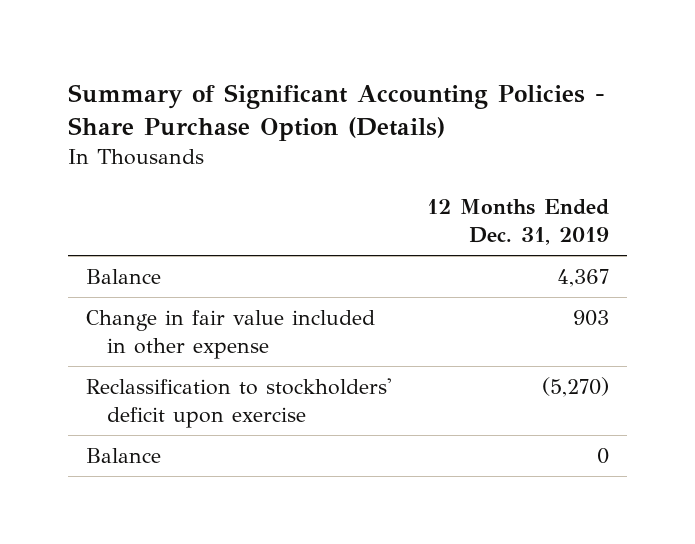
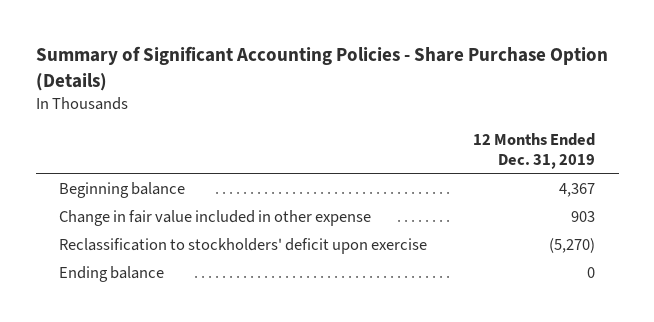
[85,269,161,285] Balance -> [58,181,185,198] Beginning balance
[85,448,161,464] Balance -> [58,265,164,282] Ending balance

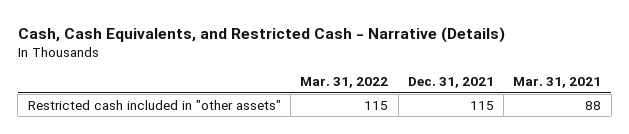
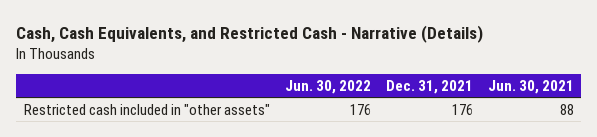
[300,77,389,89] Mar. 31, 2022 -> none
[513,77,602,89] Mar. 31, 2021 -> none
none -> [284,79,371,94] Jun. 30, 2022
none -> [487,79,574,94] Jun. 30, 2021
[469,100,494,110] 115 -> [451,103,473,115] 176

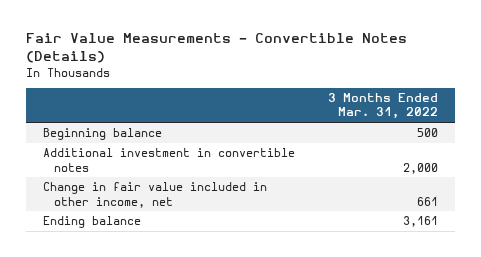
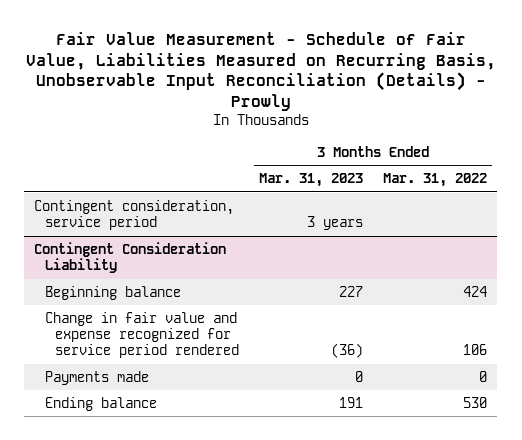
[25,33,407,64] Fair Value Measurements - Convertible Notes (Details) -> [25,31,496,112] Fair Value Measurement - Schedule of Fair Value, Liabilities Measured on Recurring Basis, Unobservable Input Reconciliation (Details) - Prowly
none -> [259,173,364,188] Mar. 31, 2023
[42,148,295,172] Additional investment in convertible notes -> none
none -> [34,199,235,231] Contingent consideration, service period
none -> [34,241,227,274] Contingent Consideration Liability
[417,128,439,138] 500 -> [463,285,488,297] 424
[42,182,267,208] Change in fair value included in other income, net -> [44,311,239,359] Change in fair value and expense recognized for service period rendered
[417,196,439,206] 661 -> [463,344,488,356] 106
none -> [44,370,149,385] Payments made
[403,216,439,228] 3,161 -> [463,396,488,408] 530

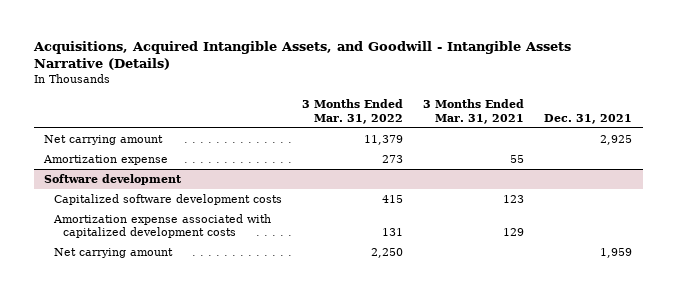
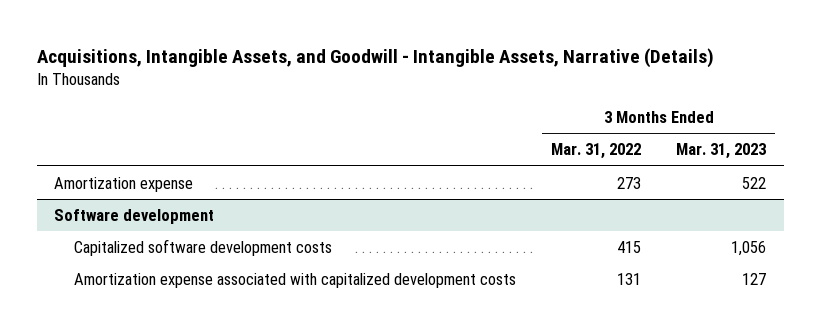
[33,41,572,71] Acquisitions, Acquired Intangible Assets, and Goodwill - Intangible Assets Narrative (Details) -> [36,47,714,68] Acquisitions, Intangible Assets, and Goodwill - Intangible Assets, Narrative (Details)
[423,99,525,124] 3 Months Ended Mar. 31, 2021 -> none
[544,113,633,124] Dec. 31, 2021 -> none
none -> [676,143,767,160] Mar. 31, 2023
[44,134,164,145] Net carrying amount -> none
[53,247,173,258] Net carrying amount -> none

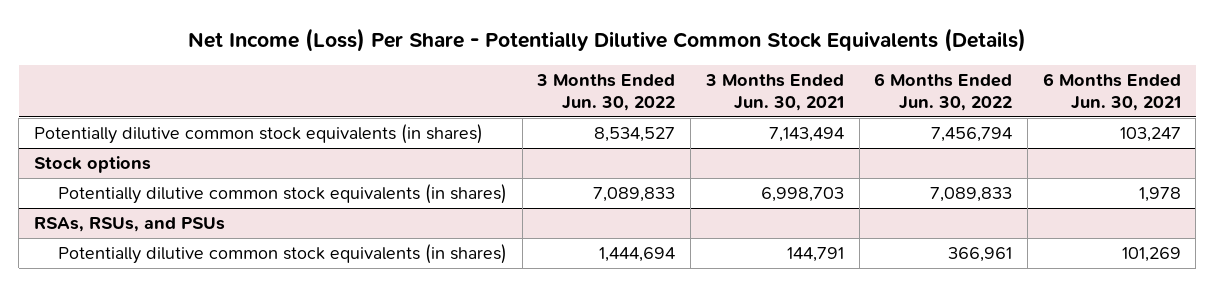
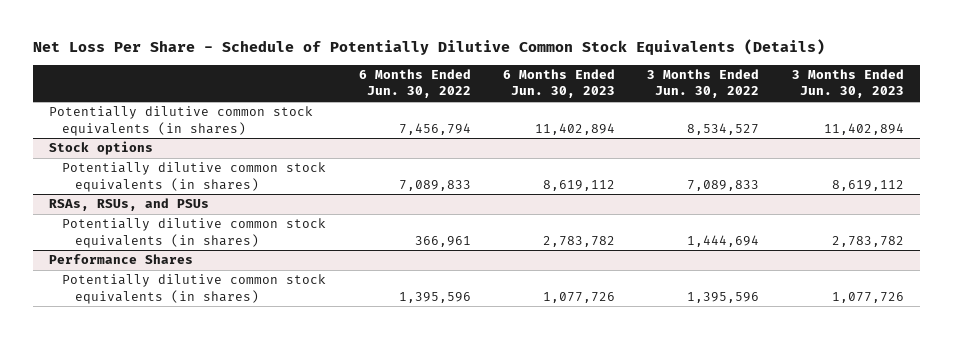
[188,27,1027,52] Net Income (Loss) Per Share - Potentially Dilutive Common Stock Equivalents (Details) -> [32,39,825,56] Net Loss Per Share - Schedule of Potentially Dilutive Common Stock Equivalents (Details)
[704,74,844,112] 3 Months Ended Jun. 30, 2021 -> none
[1042,73,1181,112] 6 Months Ended Jun. 30, 2021 -> none
none -> [502,69,615,99] 6 Months Ended Jun. 30, 2023
none -> [791,69,904,99] 3 Months Ended Jun. 30, 2023
none -> [49,254,194,265] Performance Shares
none -> [62,274,327,304] Potentially dilutive common stock equivalents (in shares)

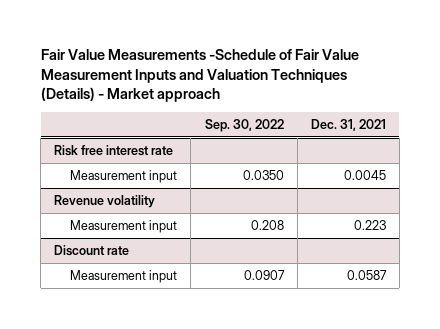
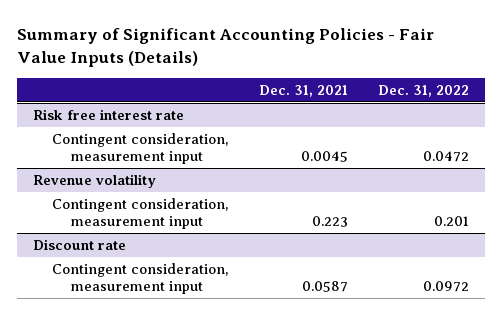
[40,49,359,103] Fair Value Measurements -Schedule of Fair Value Measurement Inputs and Valuation Techniques (Details) - Market approach -> [17,28,435,68] Summary of Significant Accounting Policies - Fair Value Inputs (Details)
[204,119,284,133] Sep. 30, 2022 -> none
none -> [378,84,470,97] Dec. 31, 2022
[70,169,178,183] Measurement input -> [51,133,228,165] Contingent consideration, measurement input
[70,219,178,233] Measurement input -> [51,198,228,230] Contingent consideration, measurement input
[70,269,178,283] Measurement input -> [51,263,228,295] Contingent consideration, measurement input

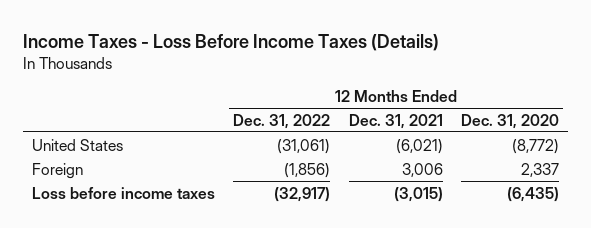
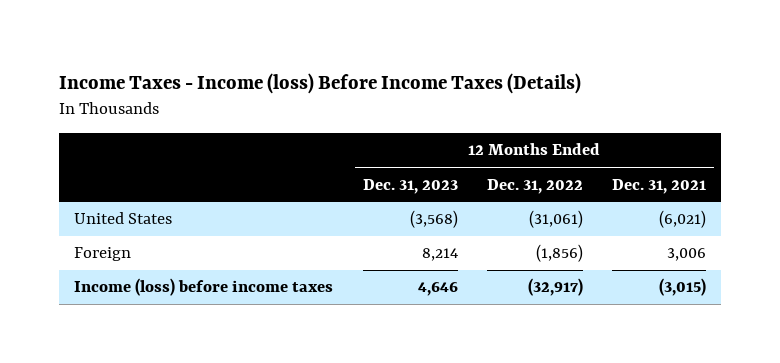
[23,33,440,51] Income Taxes - Loss Before Income Taxes (Details) -> [59,72,582,94] Income Taxes - Income (loss) Before Income Taxes (Details)
[460,113,559,129] Dec. 31, 2020 -> none
none -> [362,178,458,194] Dec. 31, 2023
[32,186,216,199] Loss before income taxes -> [74,278,334,297] Income (loss) before income taxes

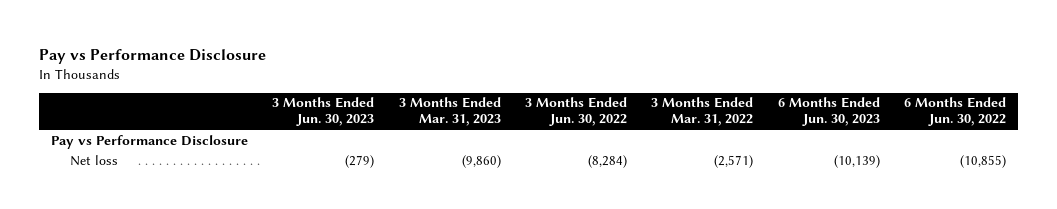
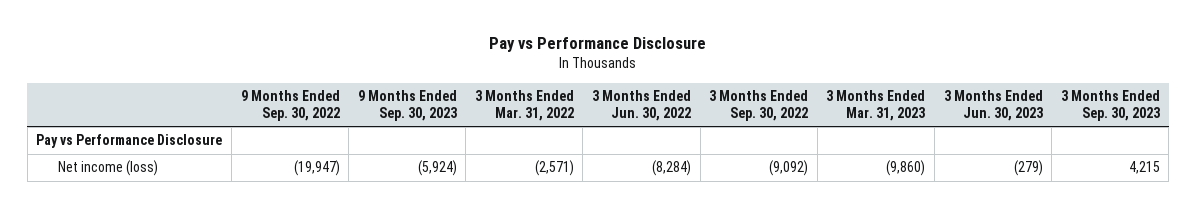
[777,97,880,127] 6 Months Ended Jun. 30, 2023 -> none
[903,97,1006,127] 6 Months Ended Jun. 30, 2022 -> none
none -> [240,89,340,121] 9 Months Ended Sep. 30, 2022
none -> [357,89,457,121] 9 Months Ended Sep. 30, 2023
none -> [709,89,809,121] 3 Months Ended Sep. 30, 2022
none -> [1060,89,1160,121] 3 Months Ended Sep. 30, 2023
[70,154,119,166] Net loss -> [58,160,159,177] Net income (loss)

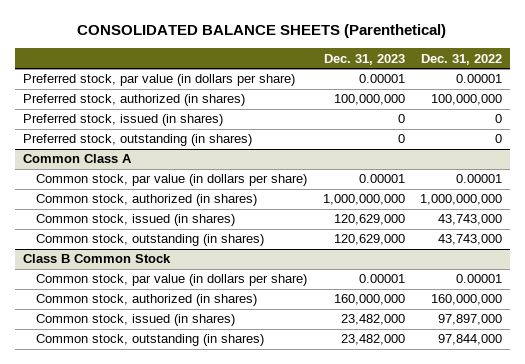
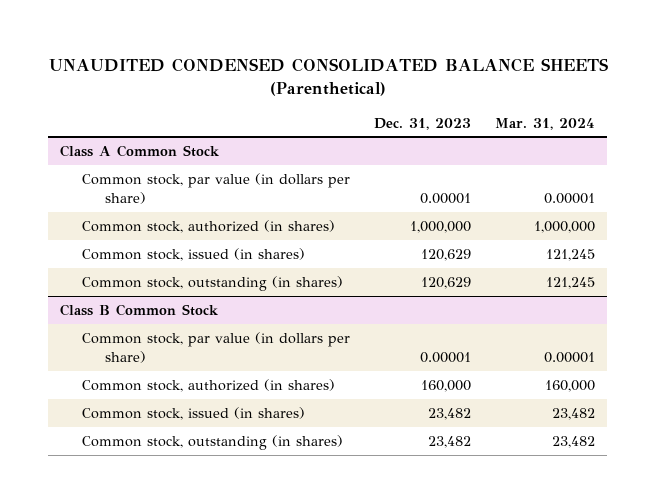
[77,24,447,39] CONSOLIDATED BALANCE SHEETS (Parenthetical) -> [48,57,608,96] UNAUDITED CONDENSED CONSOLIDATED BALANCE SHEETS (Parenthetical)
[421,53,503,65] Dec. 31, 2022 -> none
none -> [495,117,596,130] Mar. 31, 2024
[22,74,295,87] Preferred stock, par value (in dollars per share) -> none
[22,94,245,107] Preferred stock, authorized (in shares) -> none
[22,114,223,127] Preferred stock, issued (in shares) -> none
[22,134,252,147] Preferred stock, outstanding (in shares) -> none
[22,154,132,164] Common Class A -> [60,145,221,158] Class A Common Stock
[322,194,405,206] 1,000,000,000 -> [410,221,472,234] 1,000,000
[333,214,405,226] 120,629,000 -> [421,249,472,262] 120,629
[333,234,405,246] 120,629,000 -> [421,277,472,290] 120,629
[333,294,405,306] 160,000,000 -> [421,380,472,393] 160,000
[340,314,405,326] 23,482,000 -> [428,408,472,421] 23,482
[340,334,405,346] 23,482,000 -> [428,436,472,449] 23,482

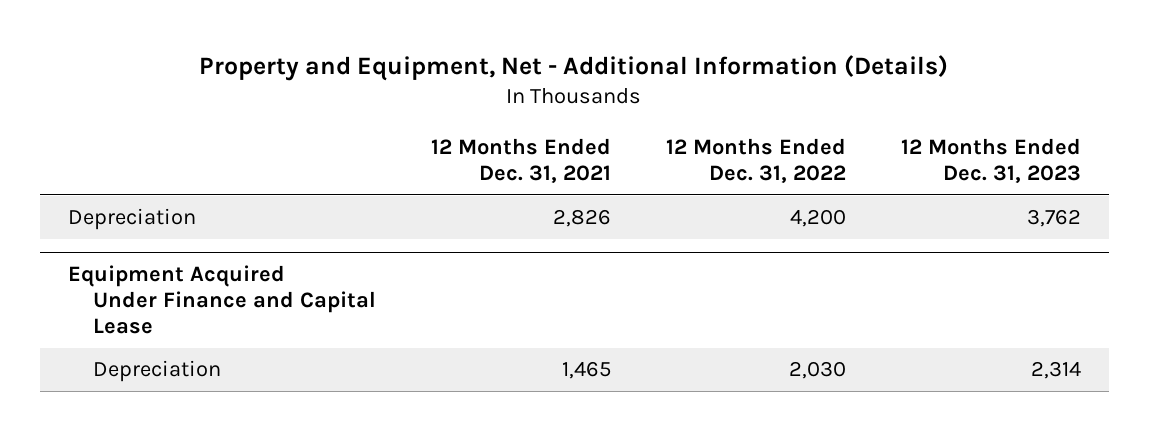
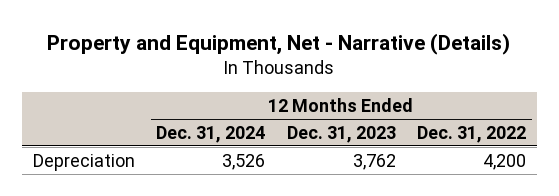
[199,54,949,81] Property and Equipment, Net - Additional Information (Details) -> [47,32,511,55] Property and Equipment, Net - Narrative (Details)
[431,137,612,184] 12 Months Ended Dec. 31, 2021 -> none
none -> [156,125,266,143] Dec. 31, 2024
[67,264,377,335] Equipment Acquired Under Finance and Capital Lease -> none
[93,360,222,383] Depreciation -> none

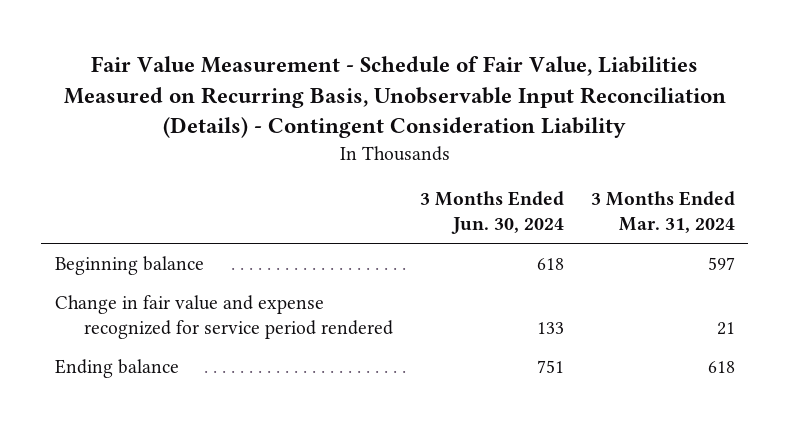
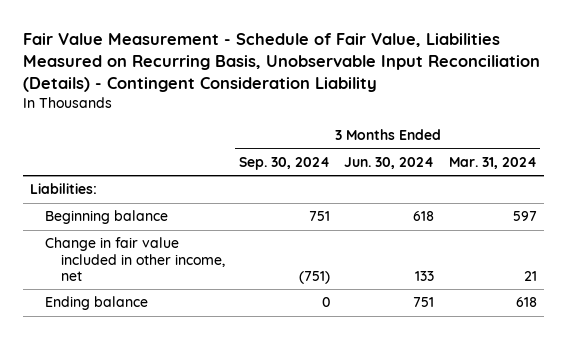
none -> [238,157,330,171] Sep. 30, 2024
none -> [30,183,98,195] Liabilities:
[54,295,393,339] Change in fair value and expense recognized for service period rendered -> [45,237,225,282] Change in fair value included in other income, net

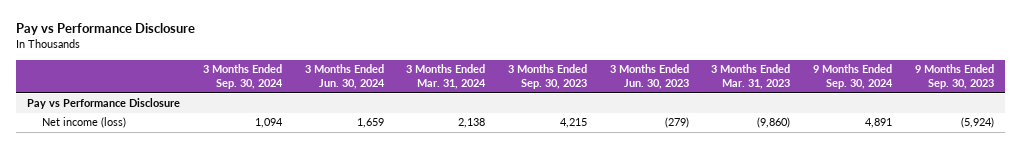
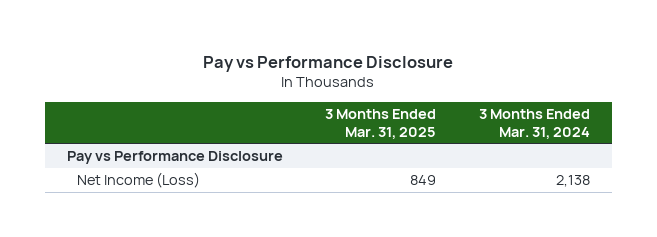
[202,64,283,90] 3 Months Ended Sep. 30, 2024 -> none
[304,64,385,90] 3 Months Ended Jun. 30, 2024 -> none
[508,64,588,90] 3 Months Ended Sep. 30, 2023 -> none
[609,64,689,90] 3 Months Ended Jun. 30, 2023 -> none
[711,64,791,90] 3 Months Ended Mar. 31, 2023 -> none
[813,64,894,90] 9 Months Ended Sep. 30, 2024 -> none
[914,64,994,90] 9 Months Ended Sep. 30, 2023 -> none
none -> [325,109,437,139] 3 Months Ended Mar. 31, 2025
[42,117,127,129] Net income (loss) -> [76,172,200,189] Net Income (Loss)

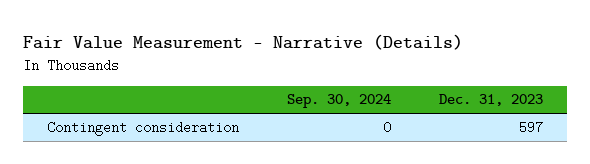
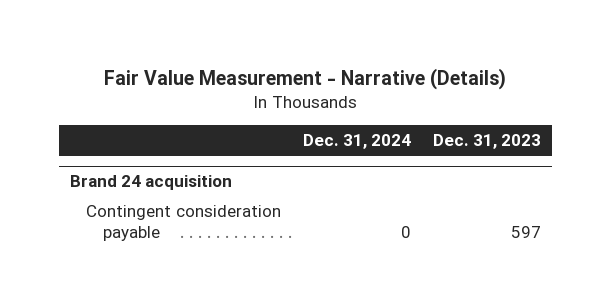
[287,94,392,109] Sep. 30, 2024 -> none
none -> [303,134,412,150] Dec. 31, 2024
none -> [69,175,232,191] Brand 24 acquisition
[47,121,240,137] Contingent consideration -> [86,205,282,241] Contingent consideration payable

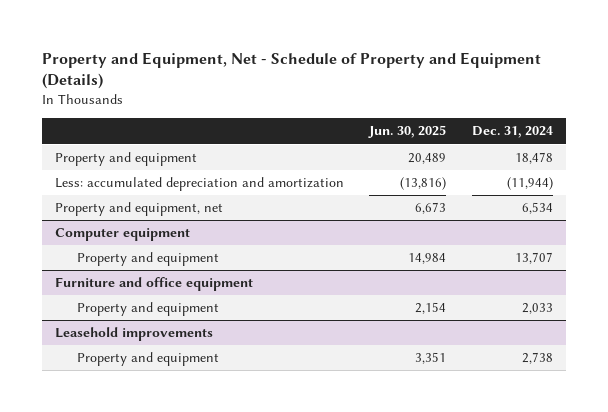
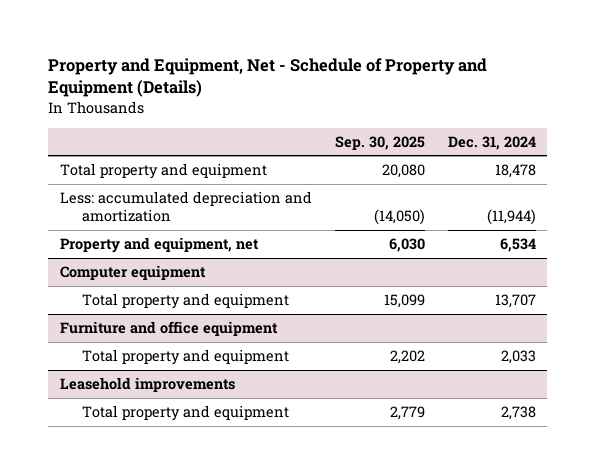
[368,125,447,139] Jun. 30, 2025 -> none
none -> [334,135,425,150] Sep. 30, 2025
[54,152,197,167] Property and equipment -> [59,163,267,180] Total property and equipment
[76,252,219,267] Property and equipment -> [81,293,289,310] Total property and equipment
[76,302,219,317] Property and equipment -> [81,349,289,366] Total property and equipment
[76,352,219,367] Property and equipment -> [81,405,289,422] Total property and equipment

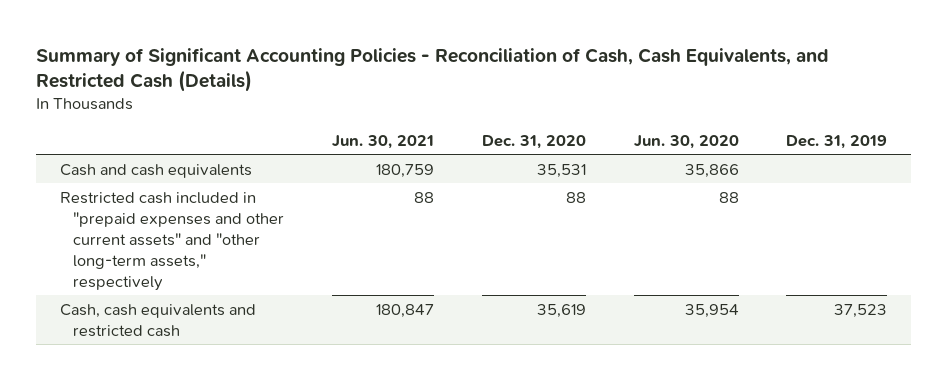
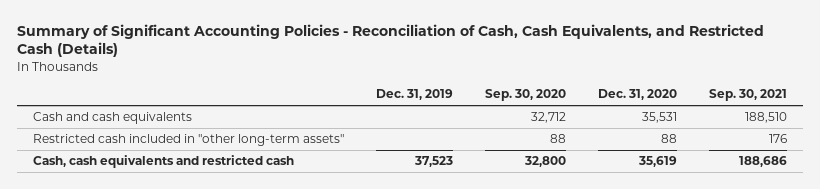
[331,134,434,149] Jun. 30, 2021 -> none
[633,134,739,149] Jun. 30, 2020 -> none
none -> [485,89,567,102] Sep. 30, 2020
none -> [708,89,787,102] Sep. 30, 2021
[60,191,285,291] Restricted cash included in "prepaid expenses and other current assets" and "other long-term assets," respectively -> [33,134,345,147] Restricted cash included in "other long-term assets"

